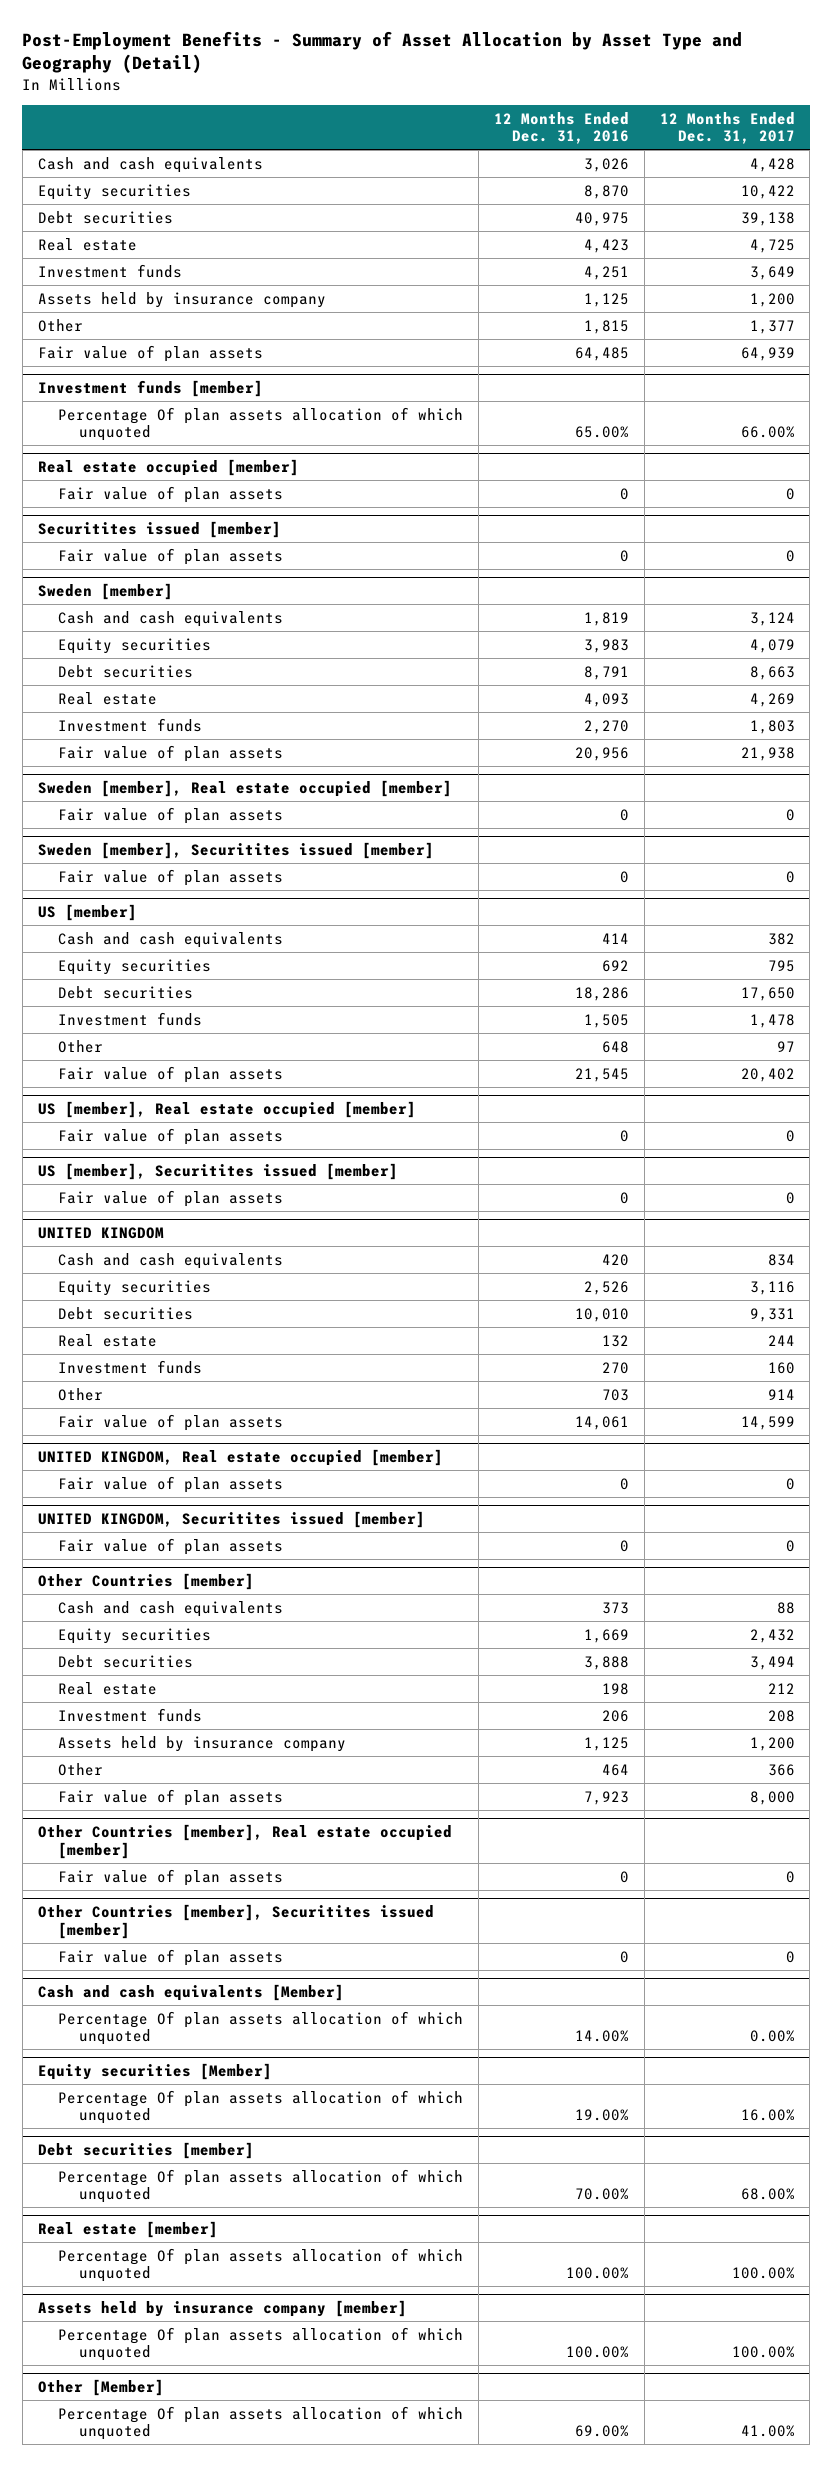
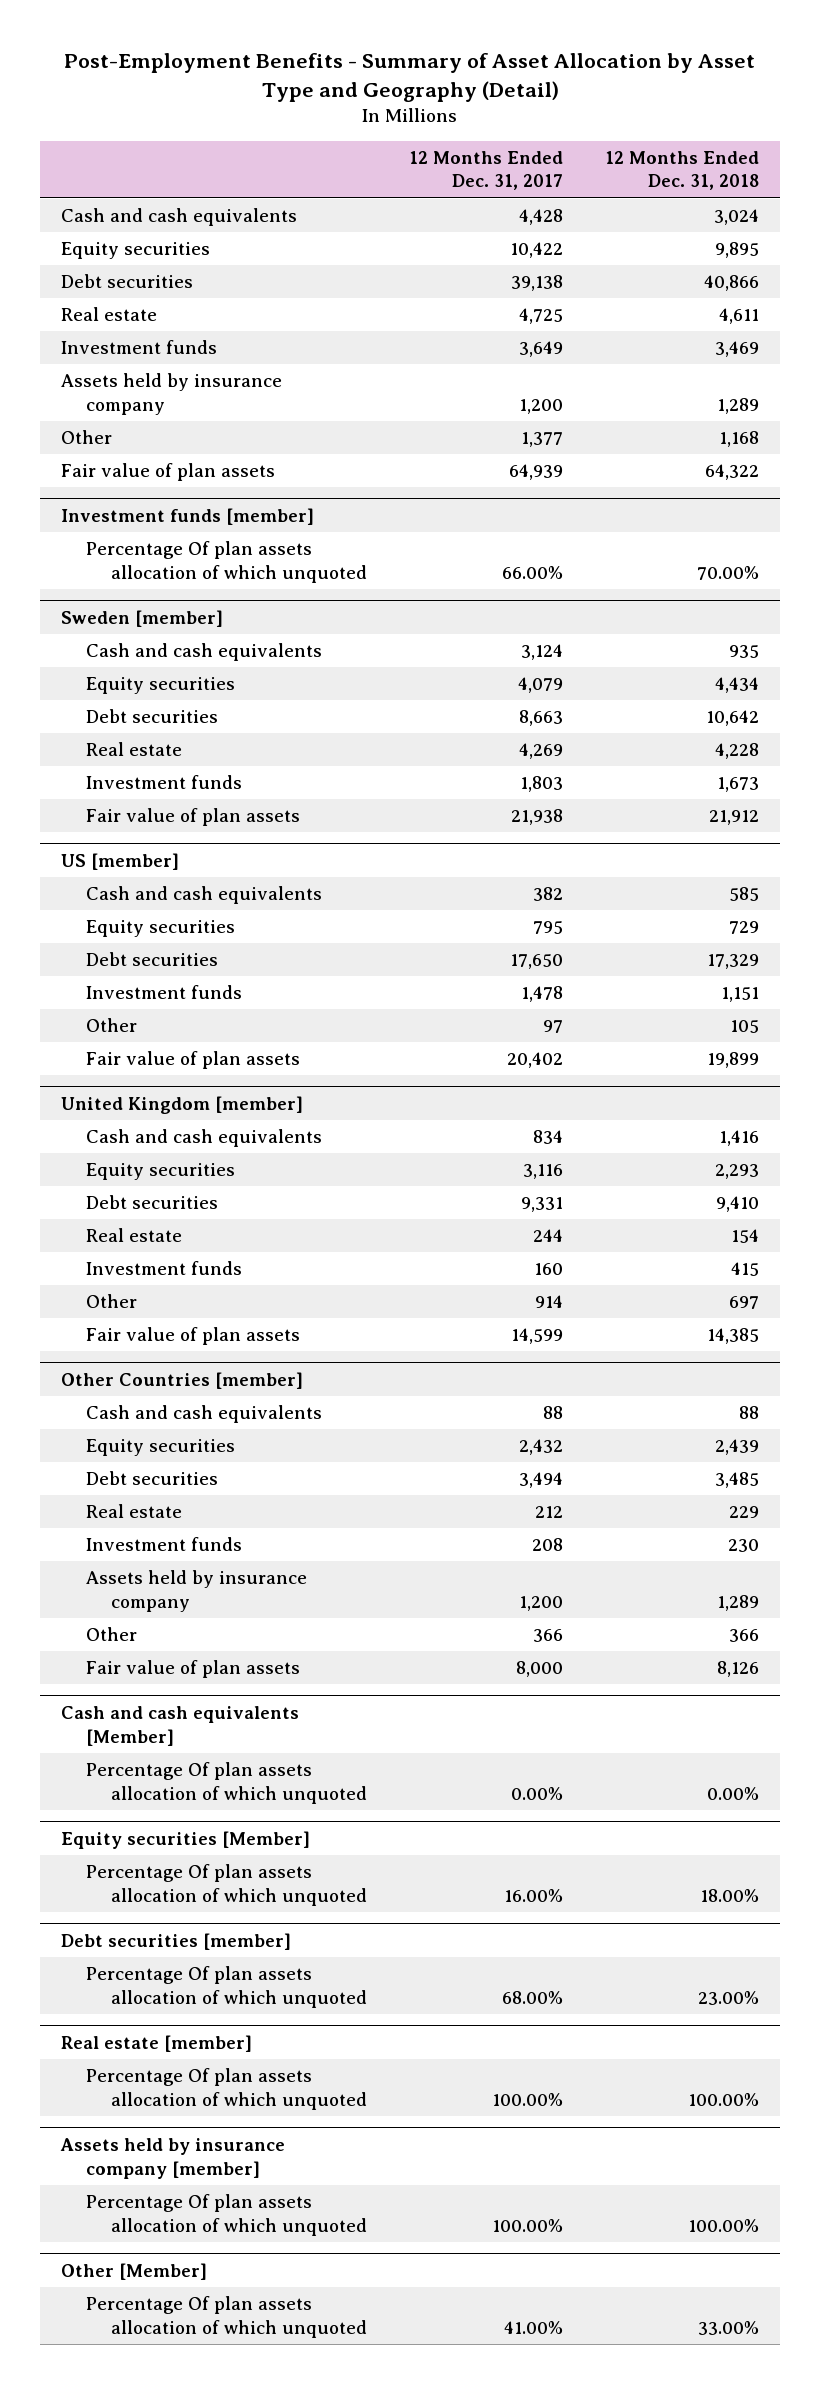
[493,111,629,145] 12 Months Ended Dec. 31, 2016 -> none
none -> [604,150,759,191] 12 Months Ended Dec. 31, 2018
[37,459,299,477] Real estate occupied [member] -> none
[58,485,284,503] Fair value of plan assets -> none
[37,521,281,539] Securitites issued [member] -> none
[58,547,284,565] Fair value of plan assets -> none
[37,780,452,798] Sweden [member], Real estate occupied [member] -> none
[58,806,284,824] Fair value of plan assets -> none
[37,842,434,860] Sweden [member], Securitites issued [member] -> none
[58,868,284,886] Fair value of plan assets -> none
[37,1101,416,1119] US [member], Real estate occupied [member] -> none
[58,1127,284,1145] Fair value of plan assets -> none
[37,1163,398,1181] US [member], Securitites issued [member] -> none
[58,1189,284,1207] Fair value of plan assets -> none
[37,1227,164,1240] UNITED KINGDOM -> [60,1095,303,1114] United Kingdom [member]
[37,1449,443,1467] UNITED KINGDOM, Real estate occupied [member] -> none
[58,1475,284,1493] Fair value of plan assets -> none
[37,1511,425,1529] UNITED KINGDOM, Securitites issued [member] -> none
[58,1537,284,1555] Fair value of plan assets -> none
[37,1824,452,1860] Other Countries [member], Real estate occupied [member] -> none
[58,1868,284,1886] Fair value of plan assets -> none
[37,1904,434,1940] Other Countries [member], Securitites issued [member] -> none
[58,1948,284,1966] Fair value of plan assets -> none

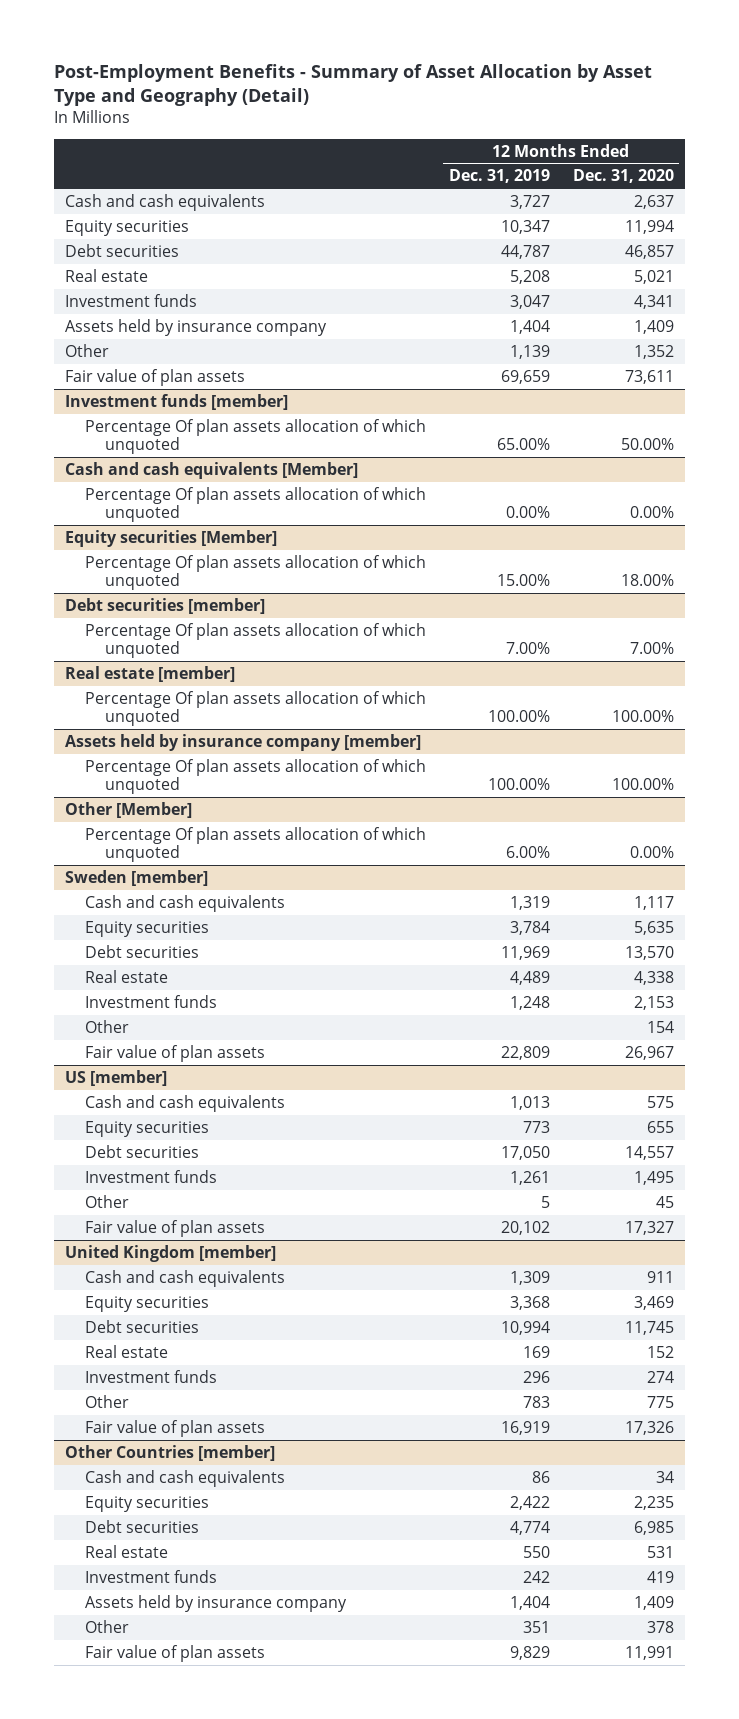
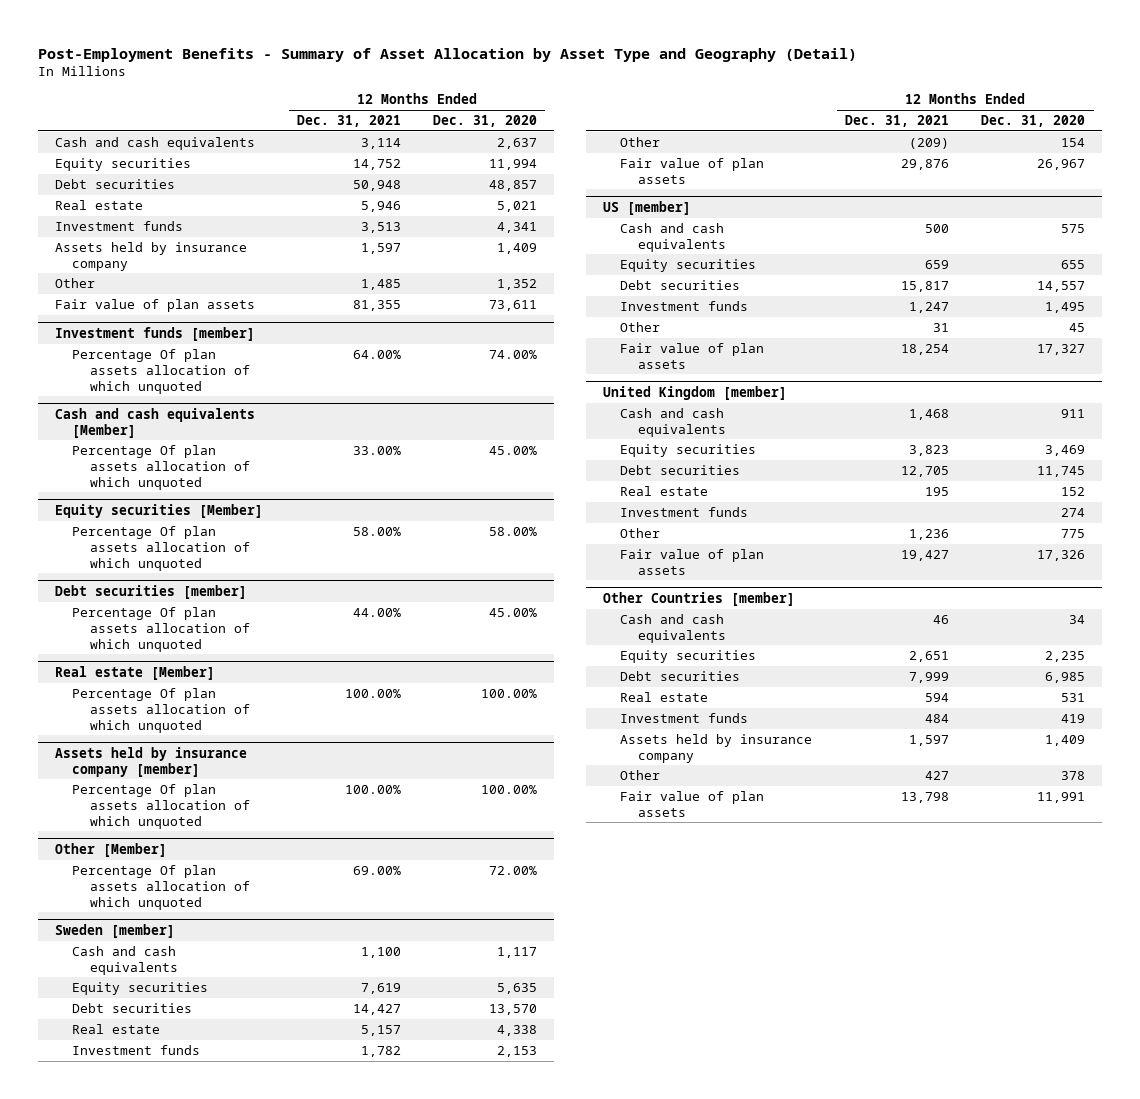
[448,169,550,184] Dec. 31, 2019 -> none
none -> [296,115,401,128] Dec. 31, 2021
[624,244,674,259] 46,857 -> [489,180,538,192] 48,857
[620,438,674,451] 50.00% -> [489,350,538,360] 74.00%
[629,506,674,519] 0.00% -> [489,446,538,456] 45.00%
[620,574,674,587] 18.00% -> [489,527,538,537] 58.00%
[629,642,674,655] 7.00% -> [489,608,538,618] 45.00%
[65,665,236,682] Real estate [member] -> [54,665,215,680] Real estate [Member]
[629,846,674,859] 0.00% -> [489,866,538,876] 72.00%

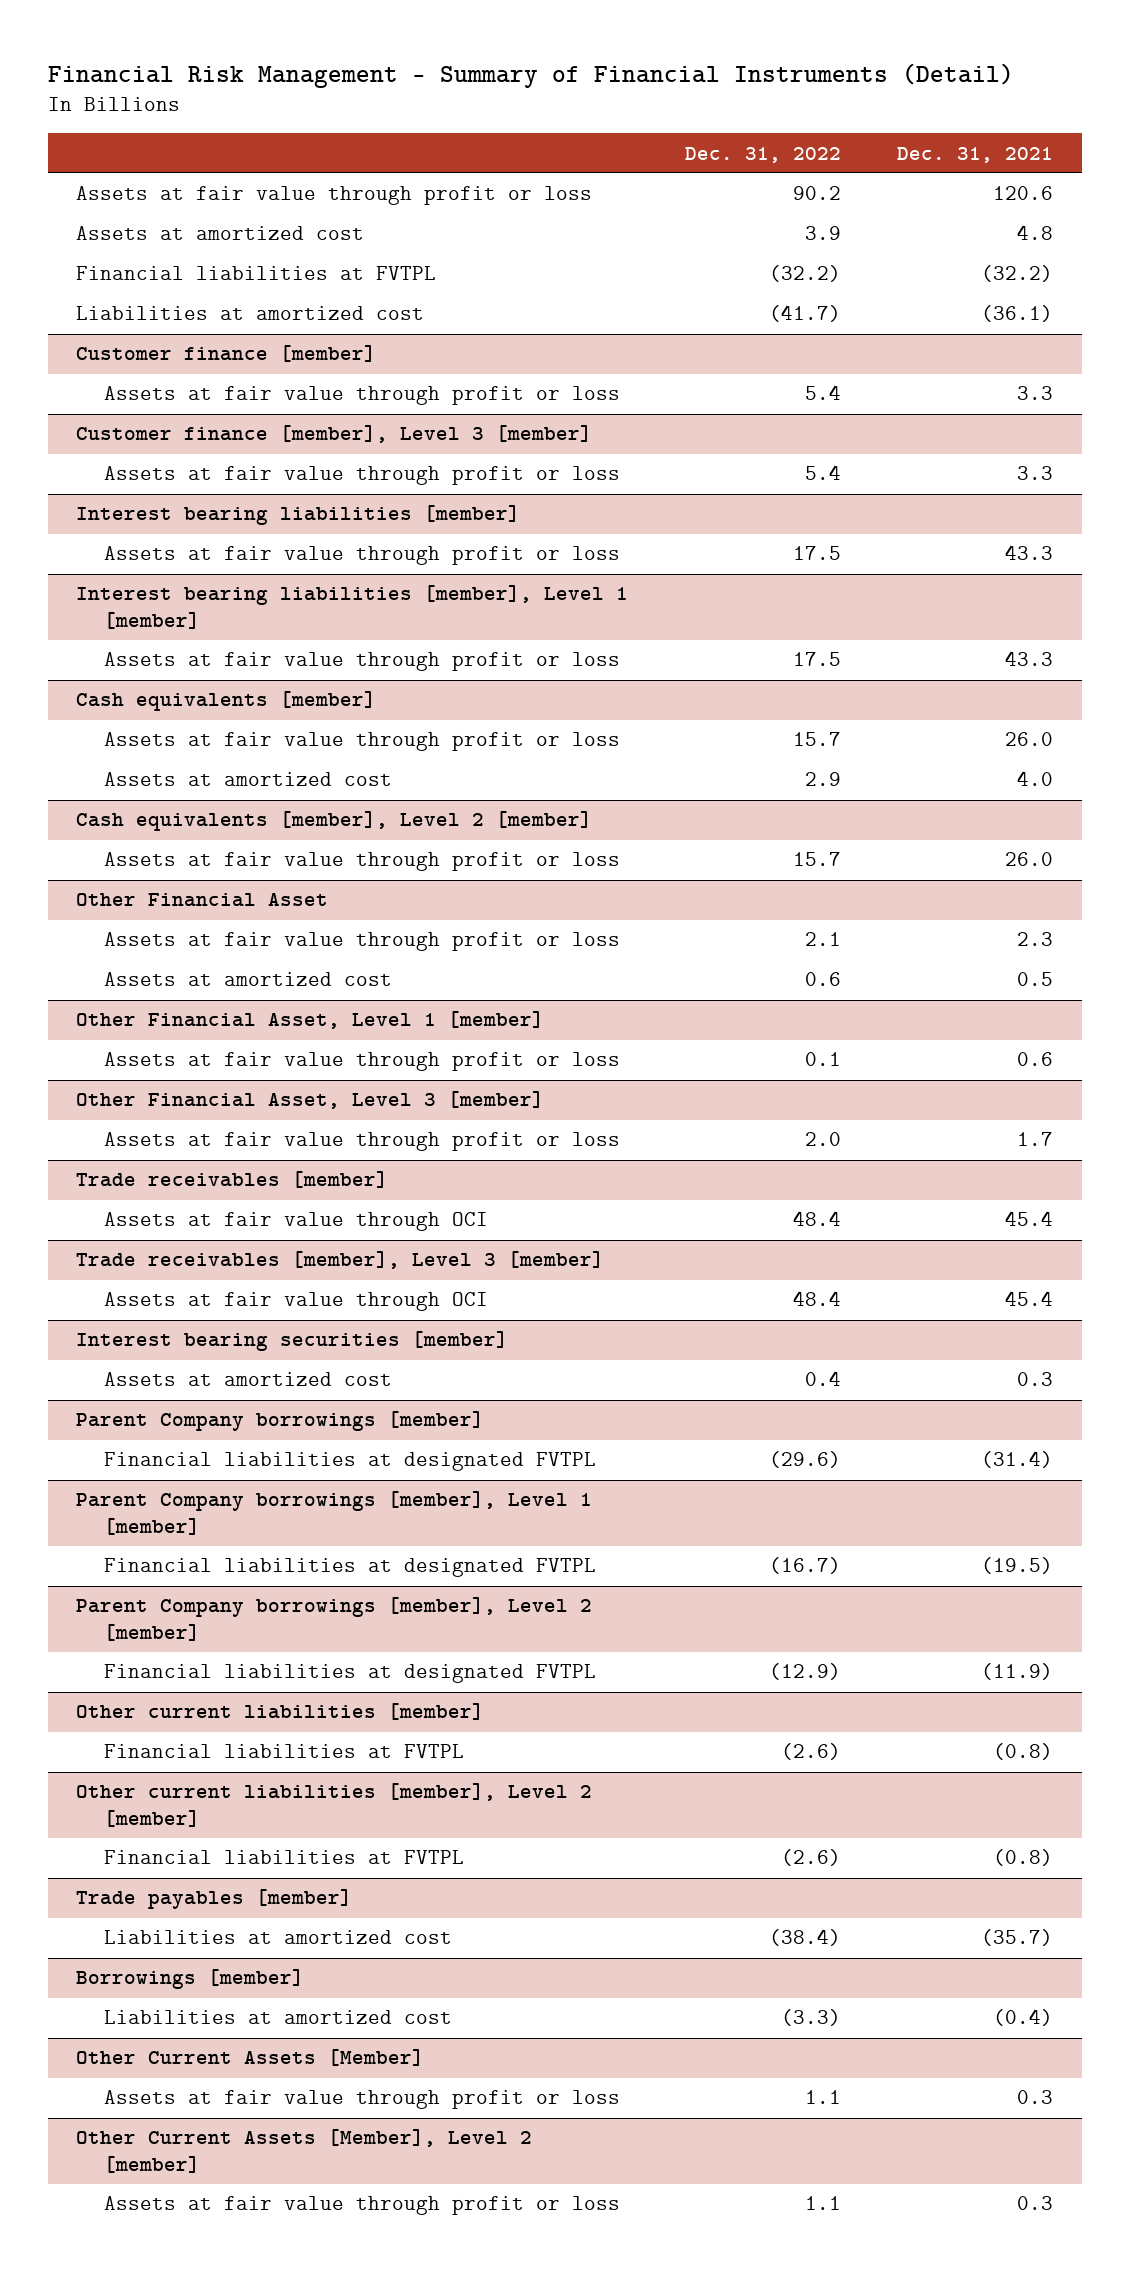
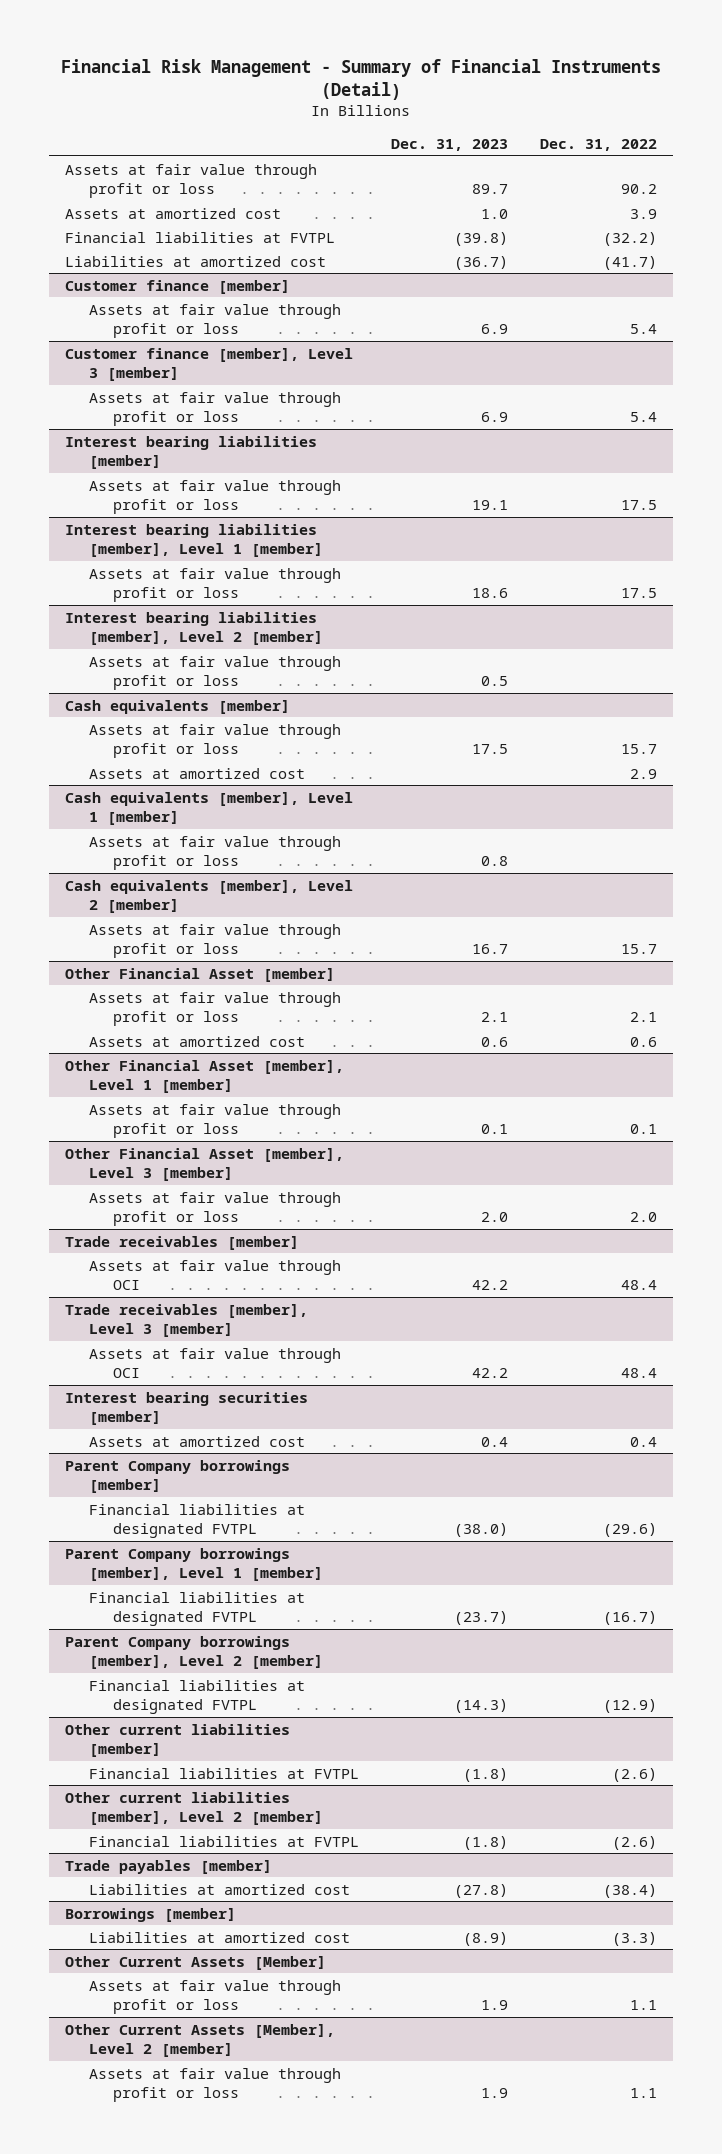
[897,146,1054,163] Dec. 31, 2021 -> none
none -> [390,138,508,151] Dec. 31, 2023
none -> [65,611,324,646] Interest bearing liabilities [member], Level 2 [member]
none -> [89,655,342,691] Assets at fair value through profit or loss
none -> [65,791,354,826] Cash equivalents [member], Level 1 [member]
none -> [89,835,342,871] Assets at fair value through profit or loss
[75,893,328,908] Other Financial Asset -> [65,967,336,982] Other Financial Asset [member]
[75,1011,544,1030] Other Financial Asset, Level 1 [member] -> [65,1059,345,1094] Other Financial Asset [member], Level 1 [member]
[75,1091,544,1110] Other Financial Asset, Level 3 [member] -> [65,1147,345,1182] Other Financial Asset [member], Level 3 [member]

